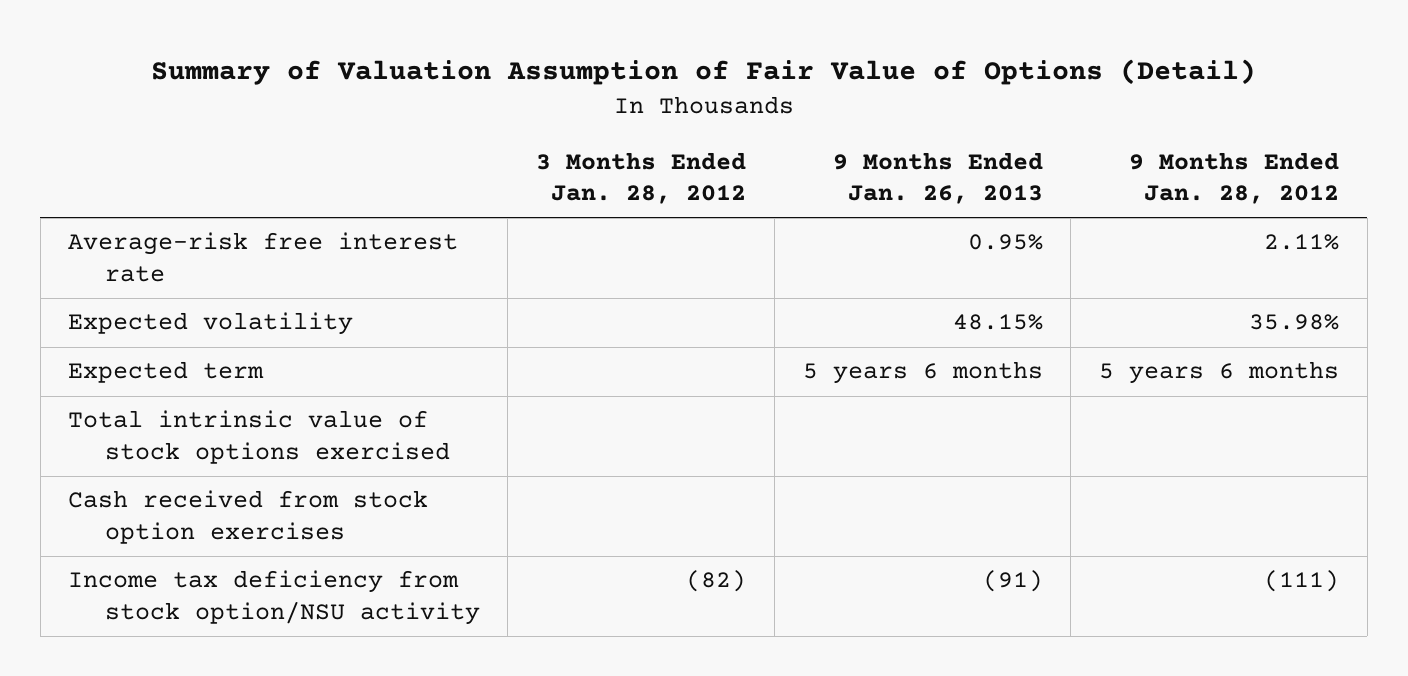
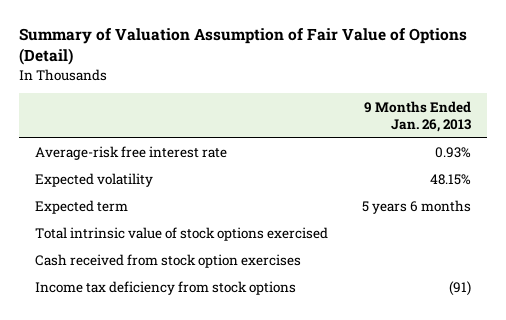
[536,151,747,205] 3 Months Ended Jan. 28, 2012 -> none
[1129,151,1340,205] 9 Months Ended Jan. 28, 2012 -> none
[967,234,1043,251] 0.95% -> [434,147,471,159] 0.93%
[68,570,480,626] Income tax deficiency from stock option/NSU activity -> [35,281,297,296] Income tax deficiency from stock options

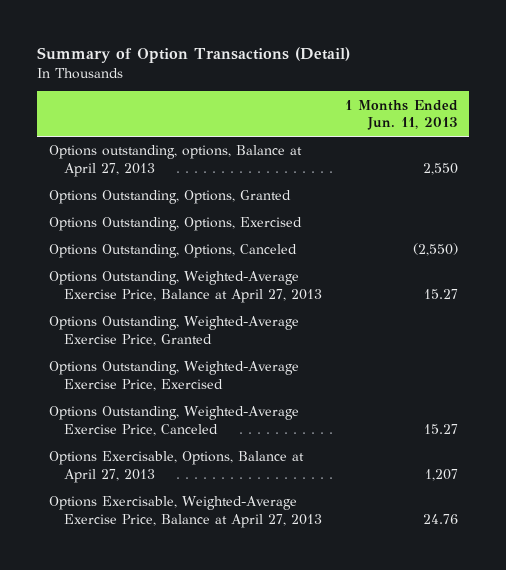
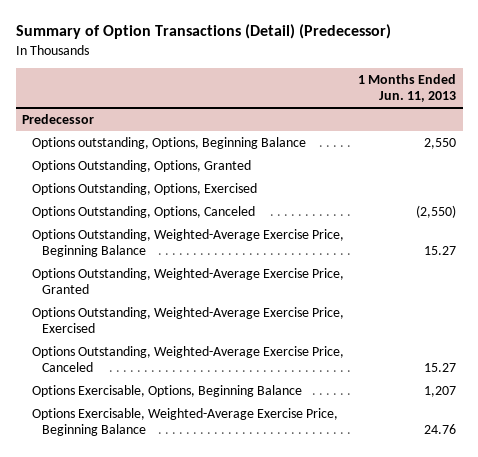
[37,46,351,63] Summary of Option Transactions (Detail) -> [15,24,391,40] Summary of Option Transactions (Detail) (Predecessor)
none -> [22,113,95,124] Predecessor
[48,145,302,177] Options outstanding, options, Balance at April 27, 2013 -> [32,136,307,149] Options outstanding, Options, Beginning Balance
[48,271,323,303] Options Outstanding, Weighted-Average Exercise Price, Balance at April 27, 2013 -> [32,228,345,258] Options Outstanding, Weighted-Average Exercise Price, Beginning Balance
[48,451,304,483] Options Exercisable, Options, Balance at April 27, 2013 -> [32,384,303,397] Options Exercisable, Options, Beginning Balance
[48,496,323,528] Options Exercisable, Weighted-Average Exercise Price, Balance at April 27, 2013 -> [32,407,339,437] Options Exercisable, Weighted-Average Exercise Price, Beginning Balance

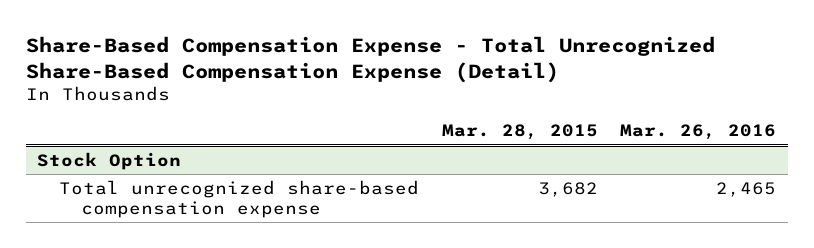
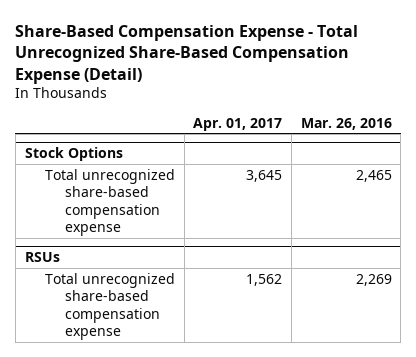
[441,124,598,141] Mar. 28, 2015 -> none
none -> [193,117,283,131] Apr. 01, 2017
[37,151,182,170] Stock Option -> [24,147,123,162] Stock Options
none -> [24,252,60,263] RSUs
none -> [44,272,175,341] Total unrecognized share-based compensation expense

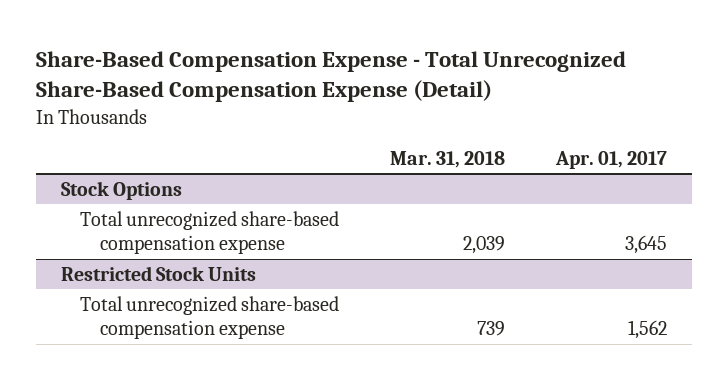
[300,117,392,130] Mar. 26, 2016 -> none
none -> [390,151,506,169] Mar. 31, 2018
[24,252,60,263] RSUs -> [61,265,257,281] Restricted Stock Units

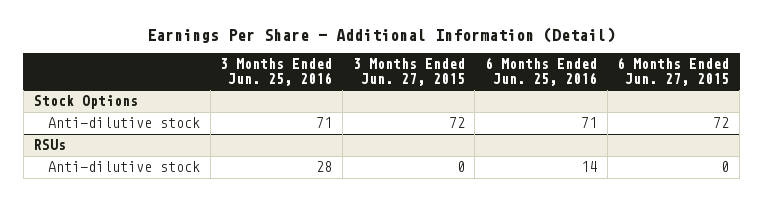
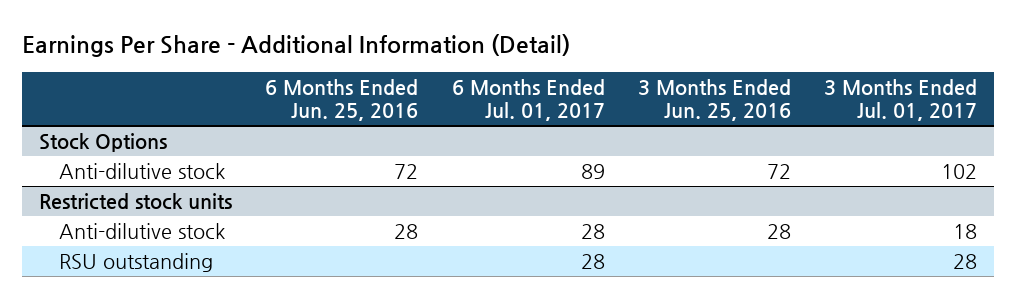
[352,58,465,86] 3 Months Ended Jun. 27, 2015 -> none
[617,57,730,86] 6 Months Ended Jun. 27, 2015 -> none
none -> [451,78,605,122] 6 Months Ended Jul. 01, 2017
none -> [824,78,978,122] 3 Months Ended Jul. 01, 2017
[316,117,333,129] 71 -> [766,163,791,179] 72
[580,117,597,129] 71 -> [394,163,419,179] 72
[33,139,66,151] RSUs -> [39,192,233,210] Restricted stock units
[580,161,597,173] 14 -> [394,223,419,239] 28
none -> [58,252,213,272] RSU outstanding

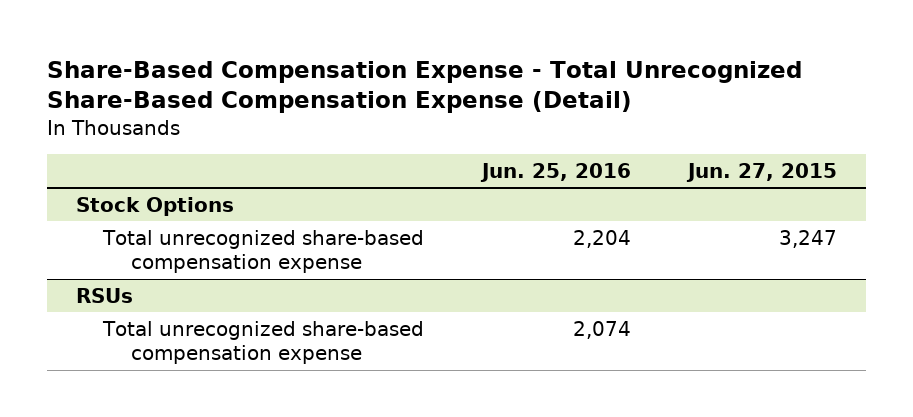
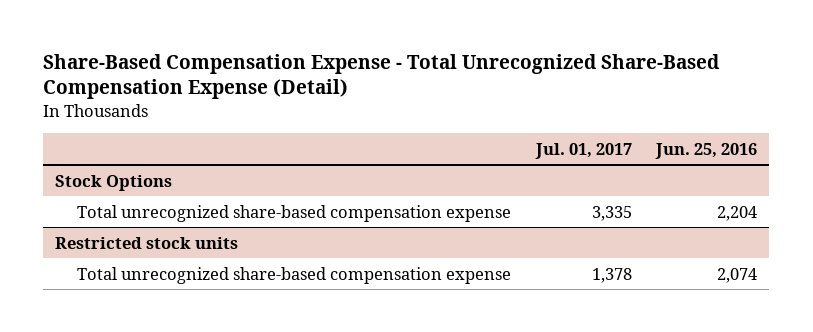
[686,162,838,182] Jun. 27, 2015 -> none
none -> [534,142,632,159] Jul. 01, 2017
[75,287,133,303] RSUs -> [55,236,239,249] Restricted stock units

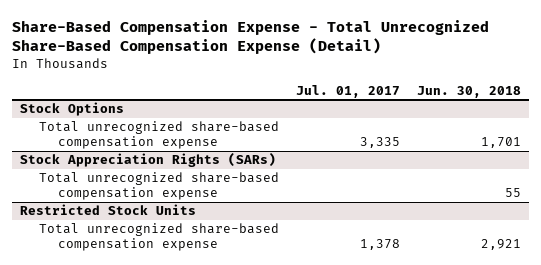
[655,142,758,159] Jun. 25, 2016 -> none
none -> [416,85,521,98] Jun. 30, 2018
none -> [20,153,277,168] Stock Appreciation Rights (SARs)
none -> [38,172,279,201] Total unrecognized share-based compensation expense
[55,236,239,249] Restricted stock units -> [20,204,197,216] Restricted Stock Units

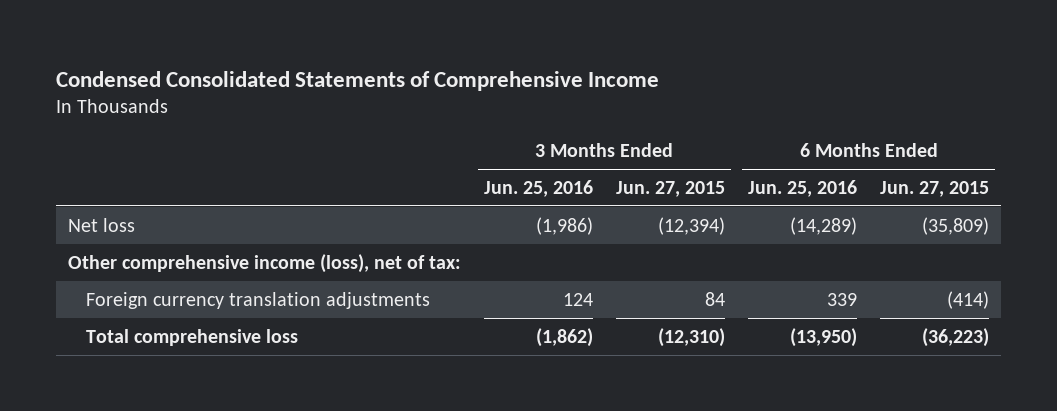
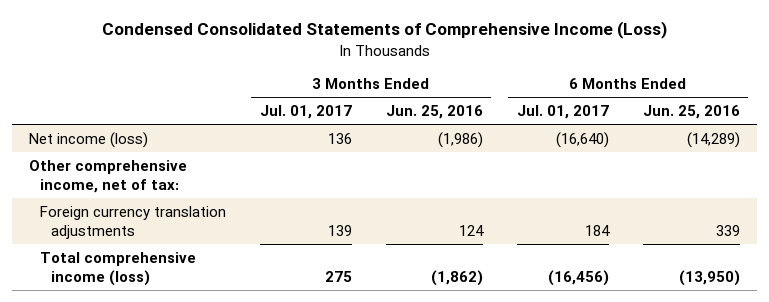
[56,70,660,91] Condensed Consolidated Statements of Comprehensive Income -> [101,21,667,40] Condensed Consolidated Statements of Comprehensive Income (Loss)
[615,180,725,197] Jun. 27, 2015 -> none
[880,180,990,197] Jun. 27, 2015 -> none
none -> [259,105,352,120] Jul. 01, 2017
none -> [516,105,609,120] Jul. 01, 2017
[67,217,135,232] Net loss -> [29,131,149,148] Net income (loss)
[67,253,461,273] Other comprehensive income (loss), net of tax: -> [29,159,188,193] Other comprehensive income, net of tax:
[86,328,299,346] Total comprehensive loss -> [39,251,196,286] Total comprehensive income (loss)

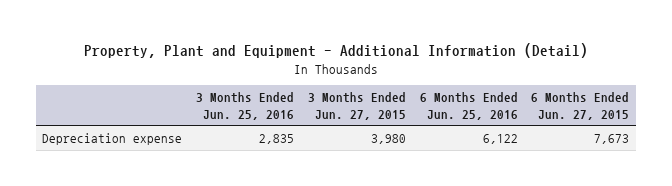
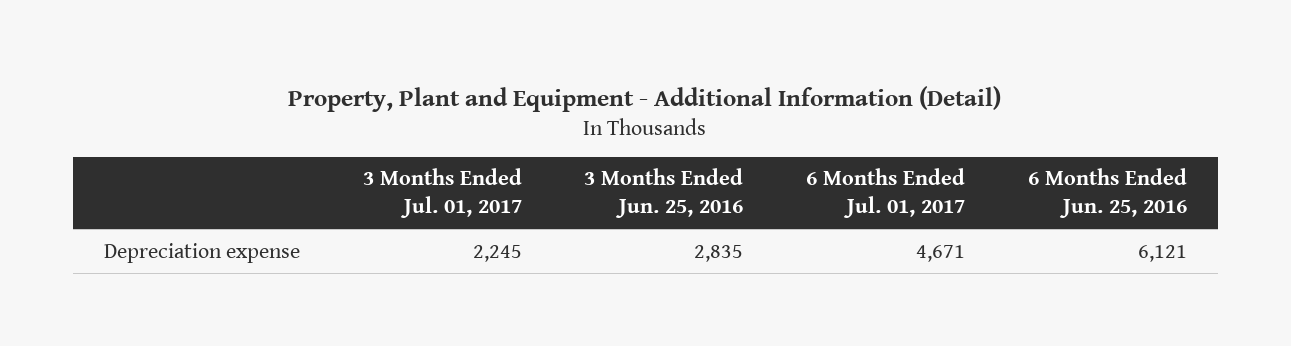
[307,92,406,120] 3 Months Ended Jun. 27, 2015 -> none
[531,92,630,120] 6 Months Ended Jun. 27, 2015 -> none
none -> [362,168,522,219] 3 Months Ended Jul. 01, 2017
none -> [806,168,966,219] 6 Months Ended Jul. 01, 2017
[482,133,518,144] 6,122 -> [1137,244,1187,262] 6,121

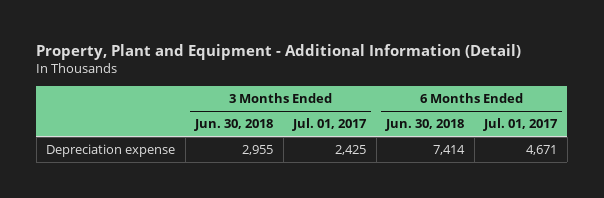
[584,168,744,219] 3 Months Ended Jun. 25, 2016 -> none
[1027,168,1187,219] 6 Months Ended Jun. 25, 2016 -> none
none -> [194,119,274,132] Jun. 30, 2018
none -> [385,119,465,132] Jun. 30, 2018
[472,244,522,262] 2,245 -> [335,145,367,156] 2,425

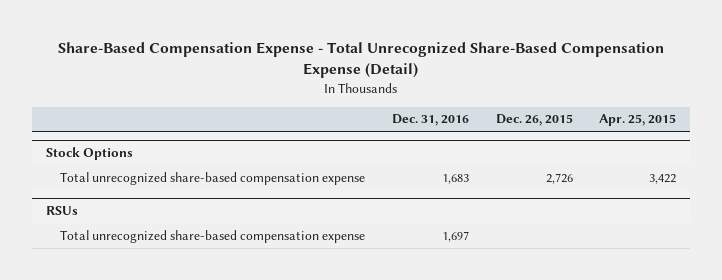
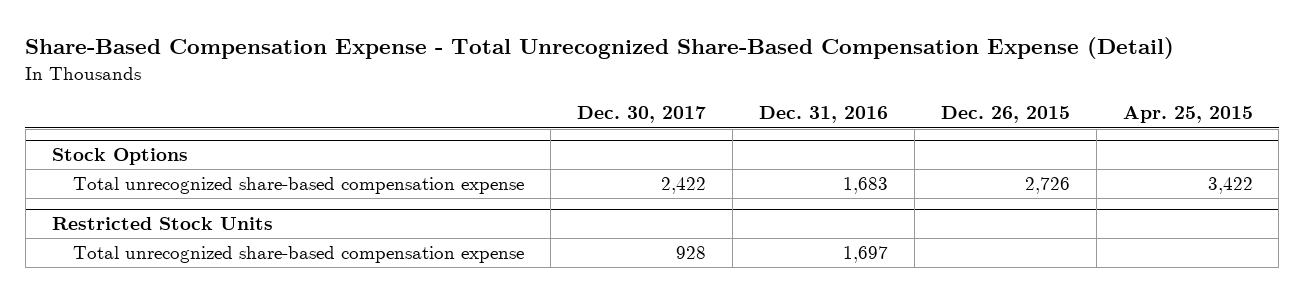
none -> [577,106,707,124] Dec. 30, 2017
[45,206,78,216] RSUs -> [51,217,273,231] Restricted Stock Units

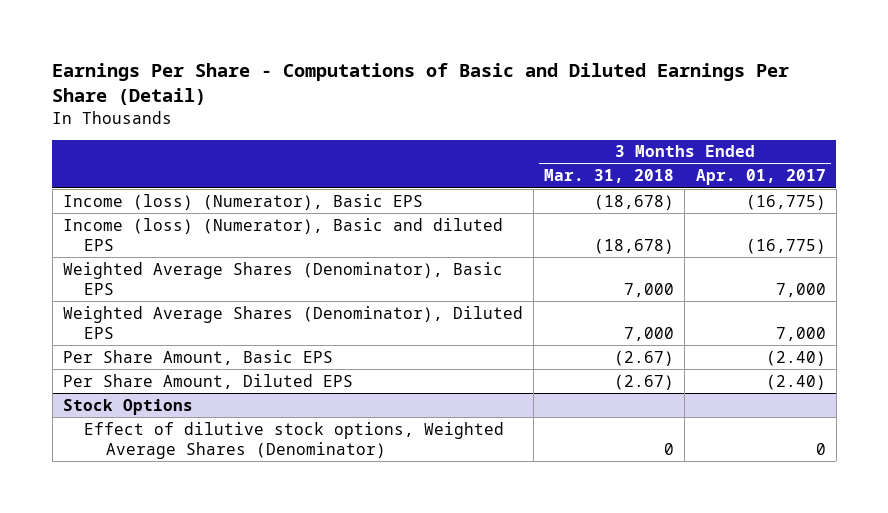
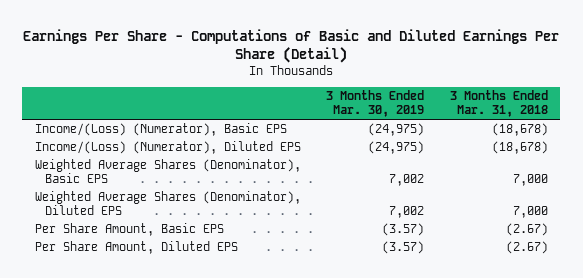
[695,169,826,186] Apr. 01, 2017 -> none
none -> [326,90,425,118] 3 Months Ended Mar. 30, 2019
[62,193,423,210] Income (loss) (Numerator), Basic EPS -> [34,123,287,137] Income/(Loss) (Numerator), Basic EPS
[62,217,503,251] Income (loss) (Numerator), Basic and diluted EPS -> [34,141,301,155] Income/(Loss) (Numerator), Diluted EPS
[62,398,193,415] Stock Options -> none
[84,421,505,459] Effect of dilutive stock options, Weighted Average Shares (Denominator) -> none

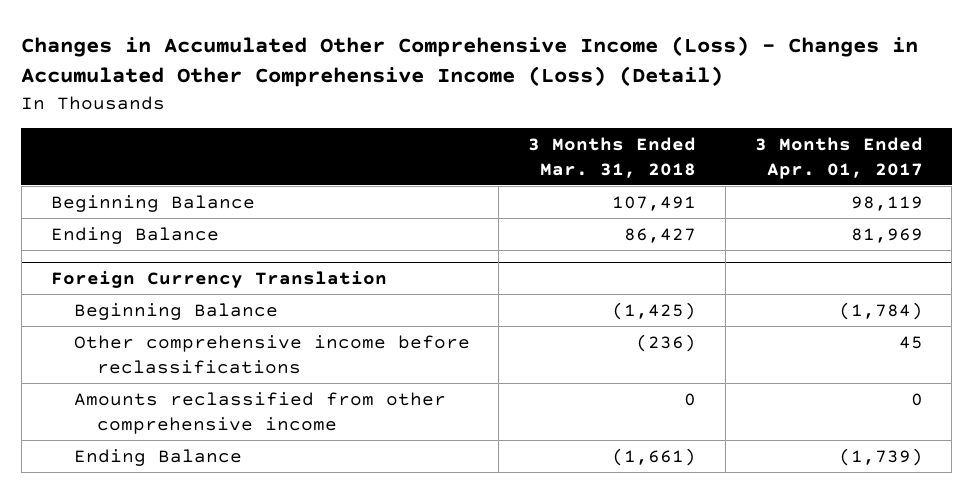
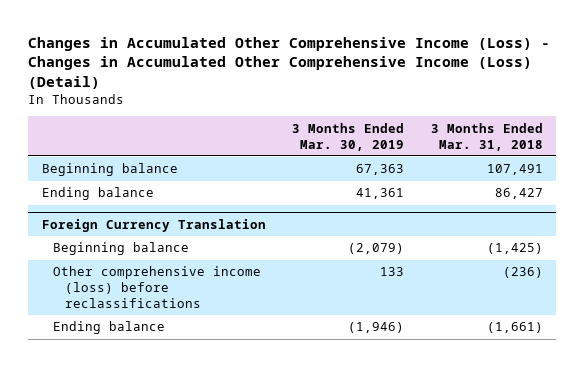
[754,136,923,179] 3 Months Ended Apr. 01, 2017 -> none
none -> [292,122,405,151] 3 Months Ended Mar. 30, 2019
[50,194,255,212] Beginning Balance -> [41,163,178,177] Beginning balance
[50,226,219,244] Ending Balance -> [41,187,154,201] Ending balance
[73,391,446,434] Amounts reclassified from other comprehensive income -> none
[73,302,278,320] Beginning Balance -> [53,242,190,256] Beginning balance
[73,334,470,374] Other comprehensive income before reclassifications -> [53,266,262,309] Other comprehensive income (loss) before reclassifications
[73,448,242,466] Ending Balance -> [53,321,166,335] Ending balance

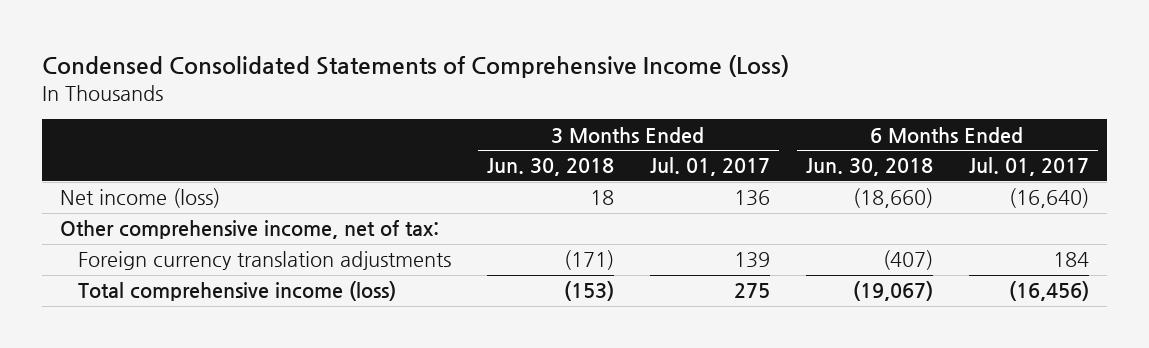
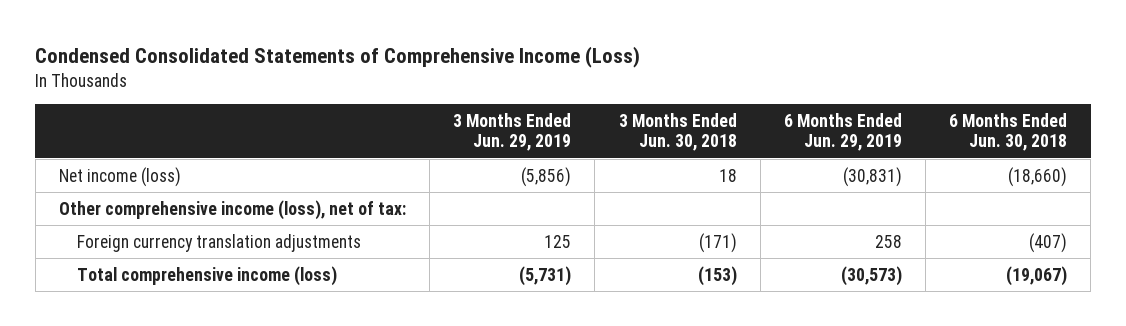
[649,157,770,177] Jul. 01, 2017 -> none
[968,157,1089,177] Jul. 01, 2017 -> none
none -> [453,112,572,152] 3 Months Ended Jun. 29, 2019
none -> [783,112,902,152] 6 Months Ended Jun. 29, 2019
[60,220,440,240] Other comprehensive income, net of tax: -> [58,199,406,220] Other comprehensive income (loss), net of tax:

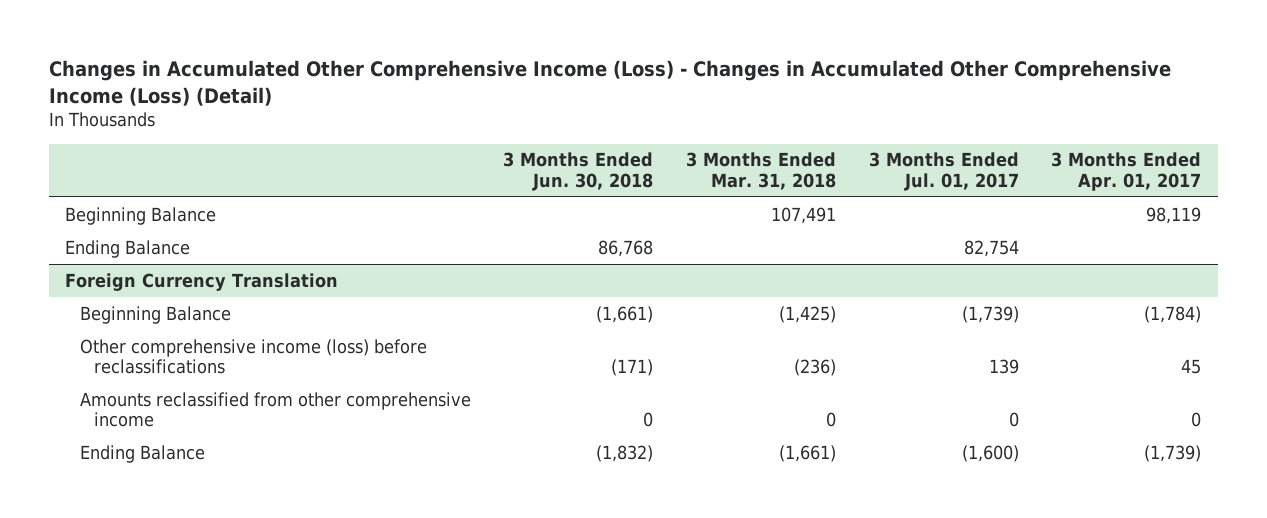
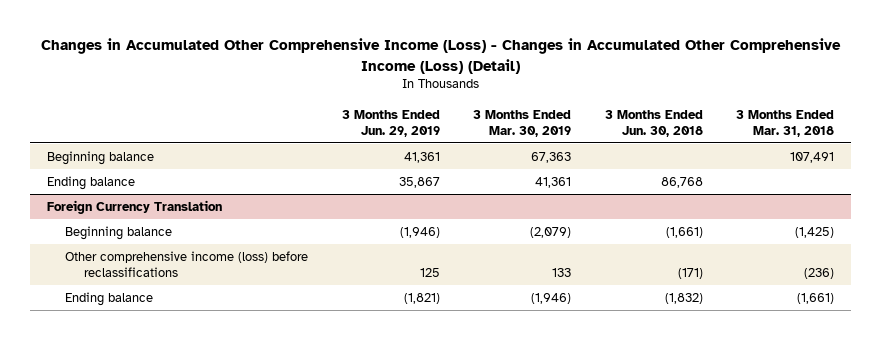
[868,152,1019,191] 3 Months Ended Jul. 01, 2017 -> none
[1051,152,1202,191] 3 Months Ended Apr. 01, 2017 -> none
none -> [341,109,440,137] 3 Months Ended Jun. 29, 2019
none -> [473,109,572,137] 3 Months Ended Mar. 30, 2019
[65,206,217,225] Beginning Balance -> [46,151,154,166] Beginning balance
[65,239,191,258] Ending Balance -> [46,176,135,191] Ending balance
[79,305,231,324] Beginning Balance -> [65,226,173,241] Beginning balance
[79,391,471,427] Amounts reclassified from other comprehensive income -> none
[79,444,205,463] Ending Balance -> [65,292,154,307] Ending balance

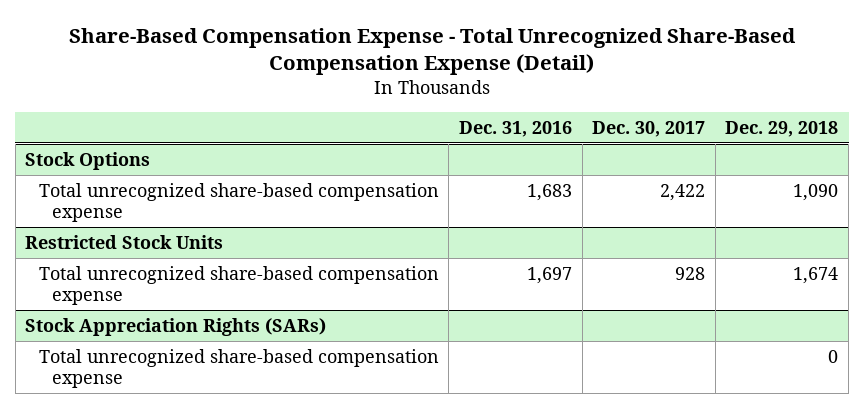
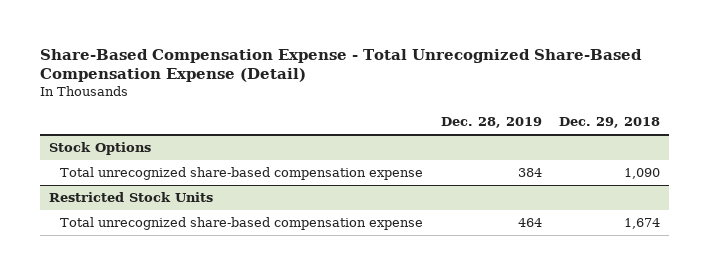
[458,120,572,137] Dec. 31, 2016 -> none
[592,120,706,137] Dec. 30, 2017 -> none
none -> [440,117,542,129] Dec. 28, 2019
[25,317,327,336] Stock Appreciation Rights (SARs) -> none
[38,348,439,389] Total unrecognized share-based compensation expense -> none

